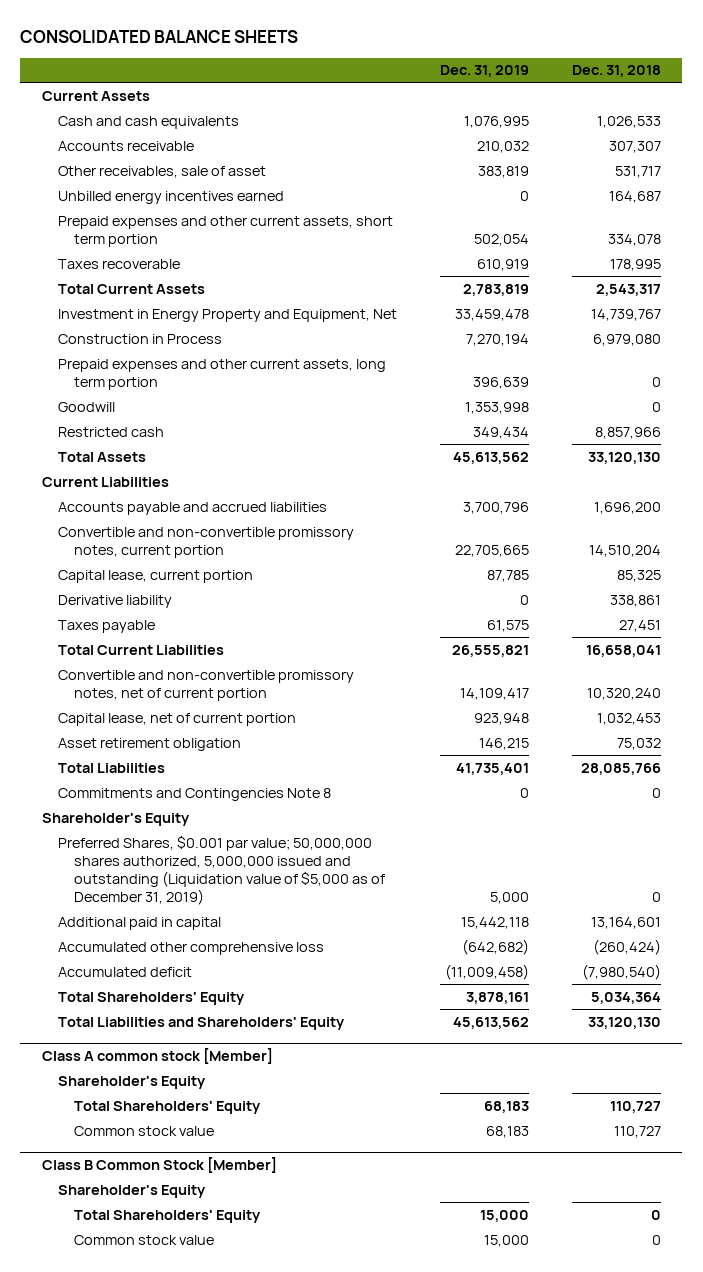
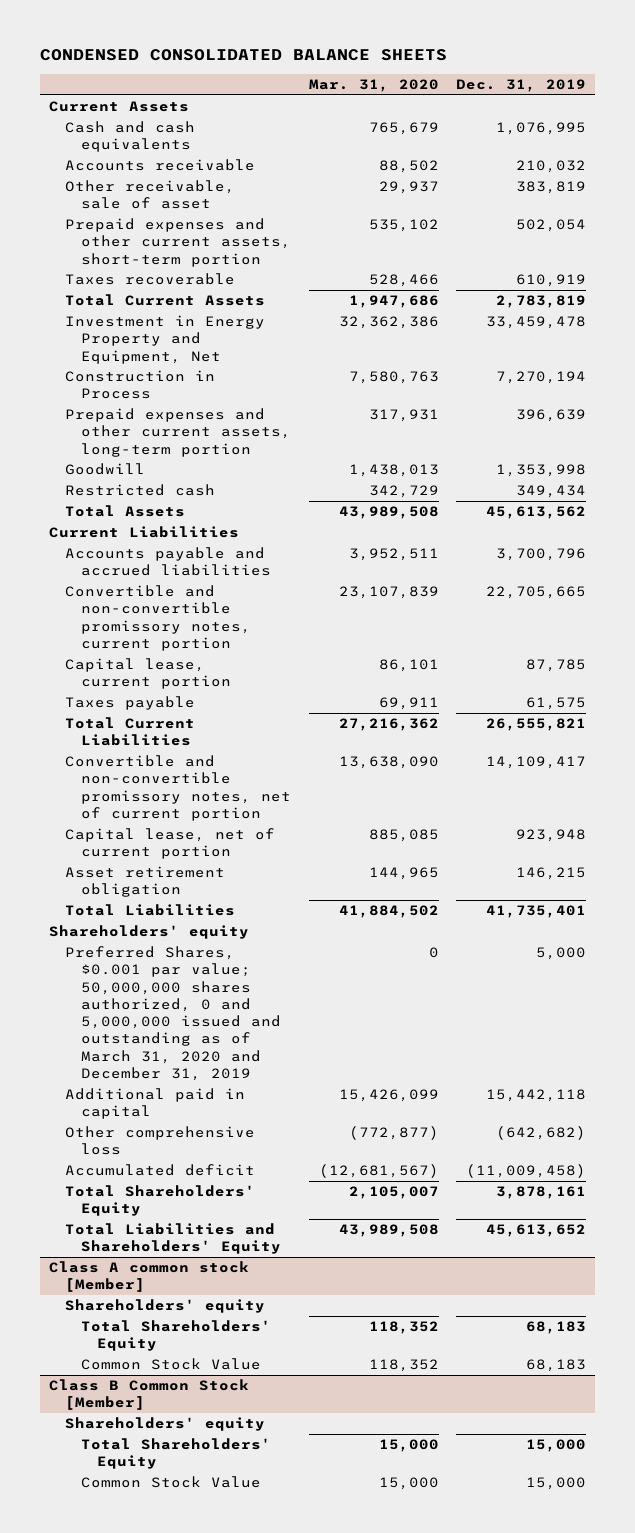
[20,30,299,44] CONSOLIDATED BALANCE SHEETS -> [39,49,447,62] CONDENSED CONSOLIDATED BALANCE SHEETS
[571,65,661,78] Dec. 31, 2018 -> none
none -> [308,78,439,92] Mar. 31, 2020
[58,190,285,204] Unbilled energy incentives earned -> none
[58,165,267,178] Other receivables, sale of asset -> [64,180,235,210] Other receivable, sale of asset
[58,215,394,247] Prepaid expenses and other current assets, short term portion -> [64,218,292,267] Prepaid expenses and other current assets, short-term portion
[58,358,387,390] Prepaid expenses and other current assets, long term portion -> [64,408,292,457] Prepaid expenses and other current assets, long-term portion
[58,594,173,608] Derivative liability -> none
[58,787,332,801] Commitments and Contingencies Note 8 -> none
[41,812,190,826] Shareholder's Equity -> [48,925,249,940] Shareholders' equity
[58,834,386,906] Preferred Shares, $0.001 par value; 50,000,000 shares authorized, 5,000,000 issued and outstanding (Liquidation value of $5,000 as of December 31, 2019) -> [64,946,282,1081] Preferred Shares, $0.001 par value; 50,000,000 shares authorized, 0 and 5,000,000 issued and outstanding as of March 31, 2020 and December 31, 2019
[58,941,325,955] Accumulated other comprehensive loss -> [64,1126,255,1156] Other comprehensive loss
[452,1016,529,1029] 45,613,562 -> [486,1224,587,1238] 45,613,652
[58,1075,207,1089] Shareholder's Equity -> [64,1299,265,1314] Shareholders' equity
[74,1125,215,1136] Common stock value -> [81,1358,262,1371] Common Stock Value
[58,1184,207,1198] Shareholder's Equity -> [64,1417,265,1432] Shareholders' equity
[74,1234,215,1245] Common stock value -> [81,1476,262,1489] Common Stock Value

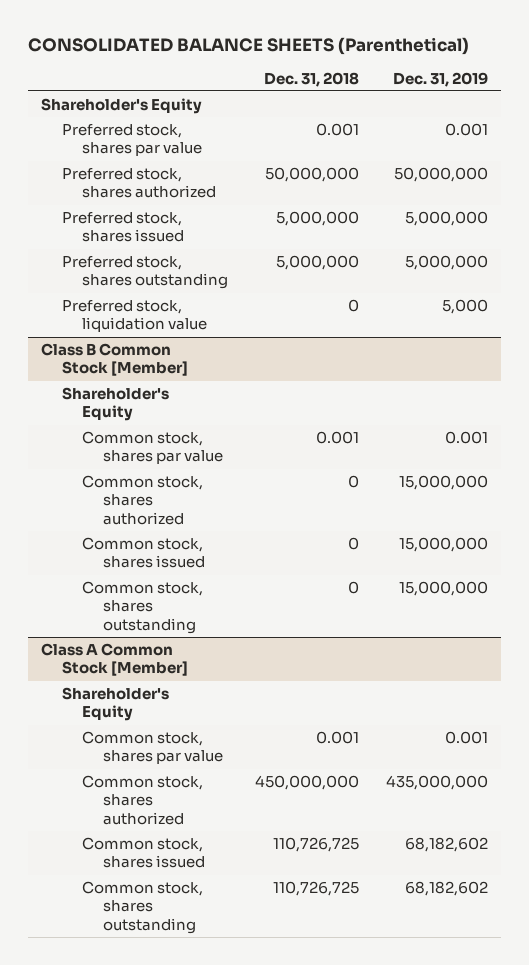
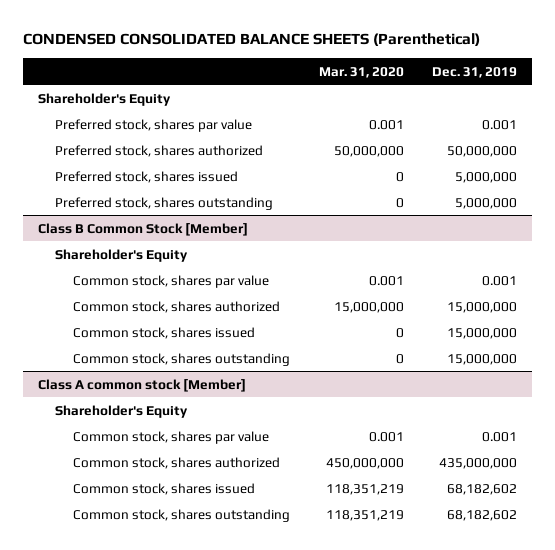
[27,36,469,55] CONSOLIDATED BALANCE SHEETS (Parenthetical) -> [23,33,481,47] CONDENSED CONSOLIDATED BALANCE SHEETS (Parenthetical)
[264,71,360,87] Dec. 31, 2018 -> none
none -> [318,66,404,78] Mar. 31, 2020
[61,300,208,333] Preferred stock, liquidation value -> none
[41,643,188,677] Class A Common Stock [Member] -> [37,378,246,392] Class A common stock [Member]

